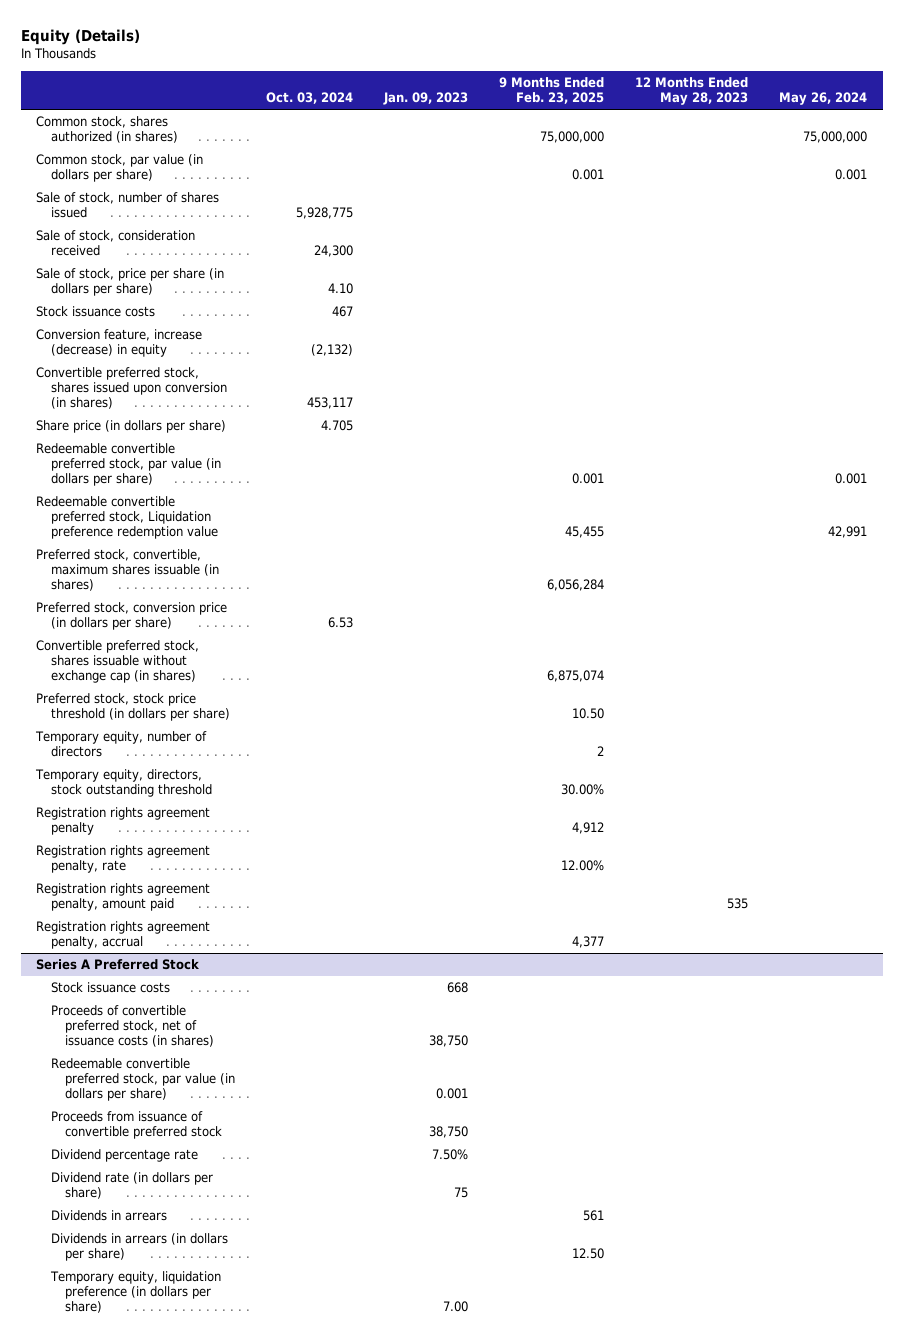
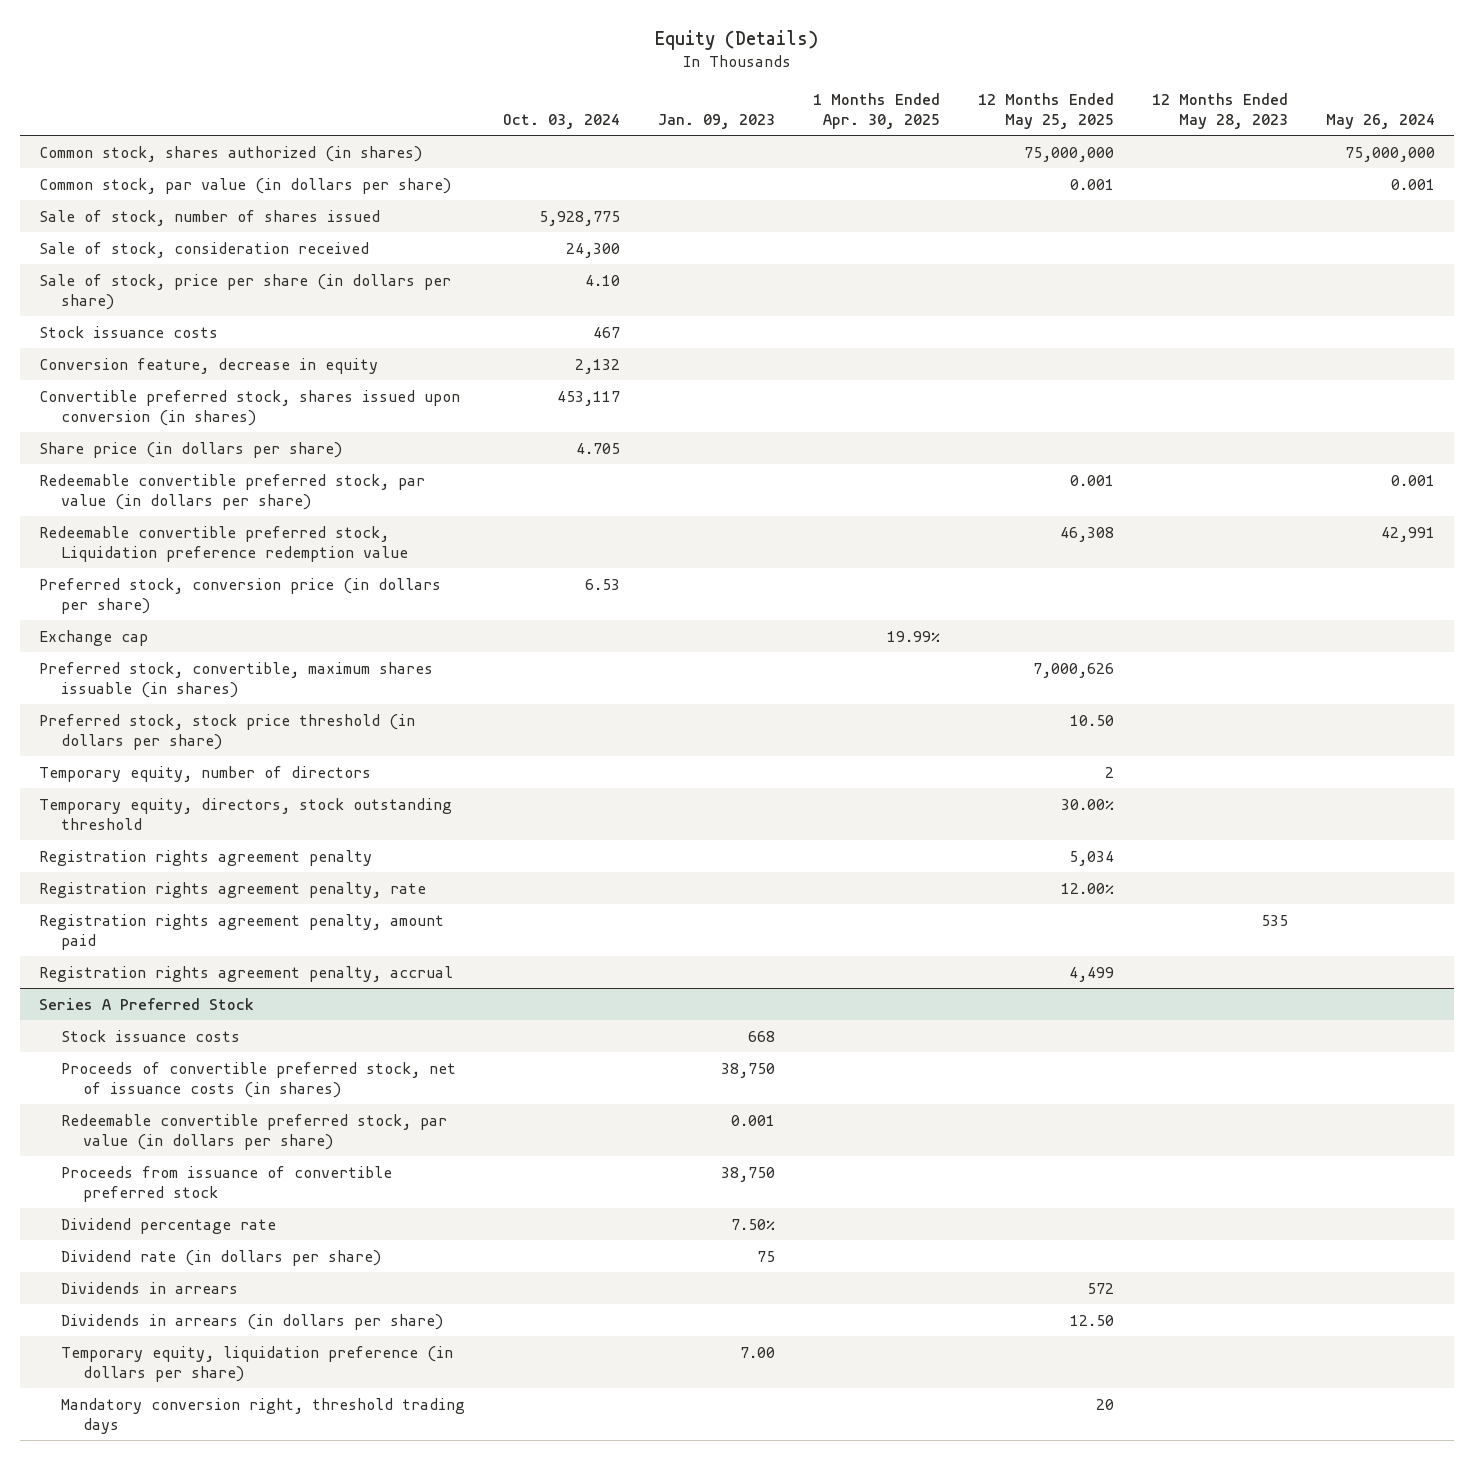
[498,77,604,105] 9 Months Ended Feb. 23, 2025 -> none
none -> [813,92,941,129] 1 Months Ended Apr. 30, 2025
none -> [978,92,1115,129] 12 Months Ended May 25, 2025
[36,329,203,358] Conversion feature, increase (decrease) in equity -> [39,357,379,374] Conversion feature, decrease in equity
[310,344,353,357] (2,132) -> [575,358,621,374] 2,132
[36,640,200,684] Convertible preferred stock, shares issuable without exchange cap (in shares) -> none
none -> [39,629,149,646] Exchange cap
[36,549,219,592] Preferred stock, convertible, maximum shares issuable (in shares) -> [39,661,434,698] Preferred stock, convertible, maximum shares issuable (in shares)
none -> [61,1397,466,1434] Mandatory conversion right, threshold trading days

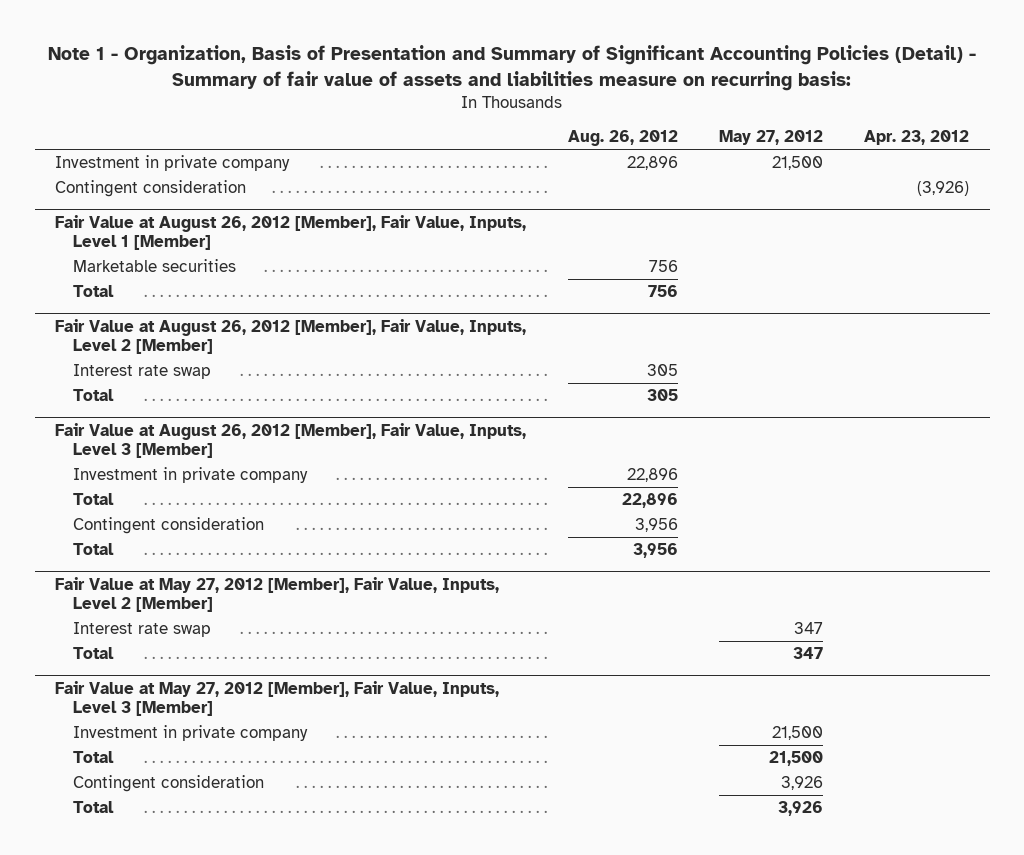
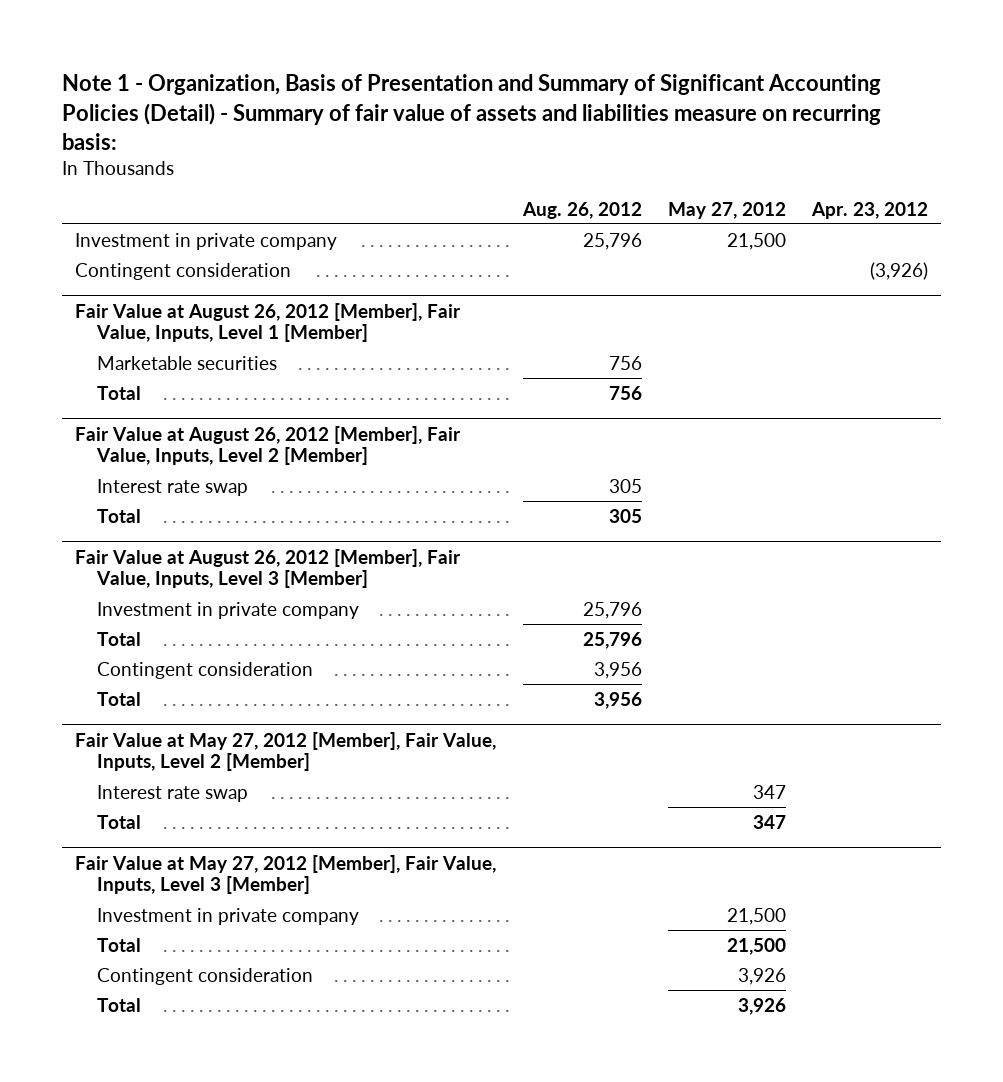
[626,156,678,171] 22,896 -> [582,232,642,250] 25,796
[626,468,678,483] 22,896 -> [582,601,642,619] 25,796
[621,493,678,509] 22,896 -> [582,631,642,649] 25,796

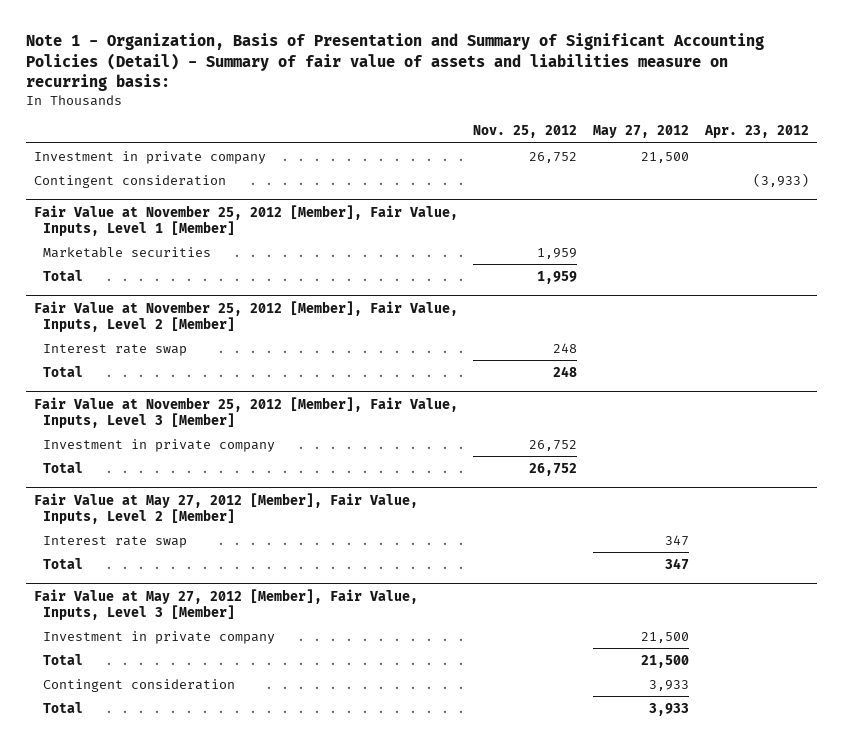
[521,201,642,219] Aug. 26, 2012 -> none
none -> [473,125,578,139] Nov. 25, 2012
[869,261,928,280] (3,926) -> [753,172,810,187] (3,933)
[75,302,462,343] Fair Value at August 26, 2012 [Member], Fair Value, Inputs, Level 1 [Member] -> [33,204,458,236] Fair Value at November 25, 2012 [Member], Fair Value, Inputs, Level 1 [Member]
[75,425,462,466] Fair Value at August 26, 2012 [Member], Fair Value, Inputs, Level 2 [Member] -> [33,300,458,332] Fair Value at November 25, 2012 [Member], Fair Value, Inputs, Level 2 [Member]
[75,548,462,589] Fair Value at August 26, 2012 [Member], Fair Value, Inputs, Level 3 [Member] -> [33,396,458,428] Fair Value at November 25, 2012 [Member], Fair Value, Inputs, Level 3 [Member]
[96,661,313,679] Contingent consideration -> none
[96,691,141,706] Total -> none
[737,967,786,985] 3,926 -> [649,679,690,691] 3,933
[737,997,786,1015] 3,926 -> [649,702,690,716] 3,933

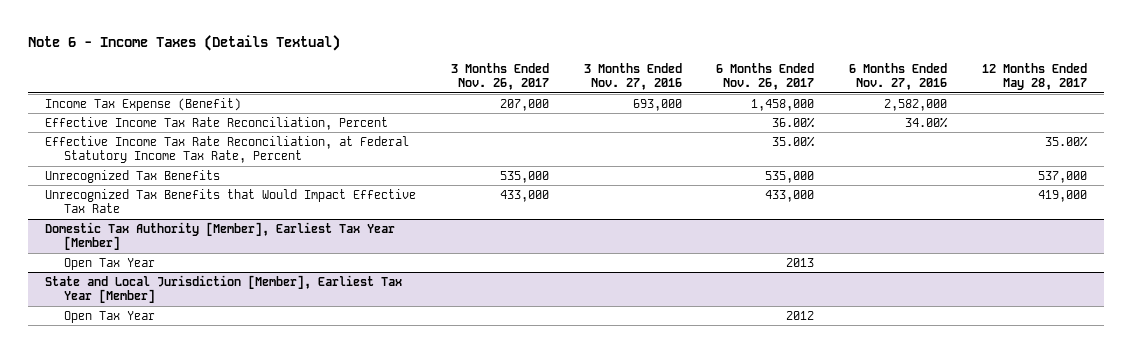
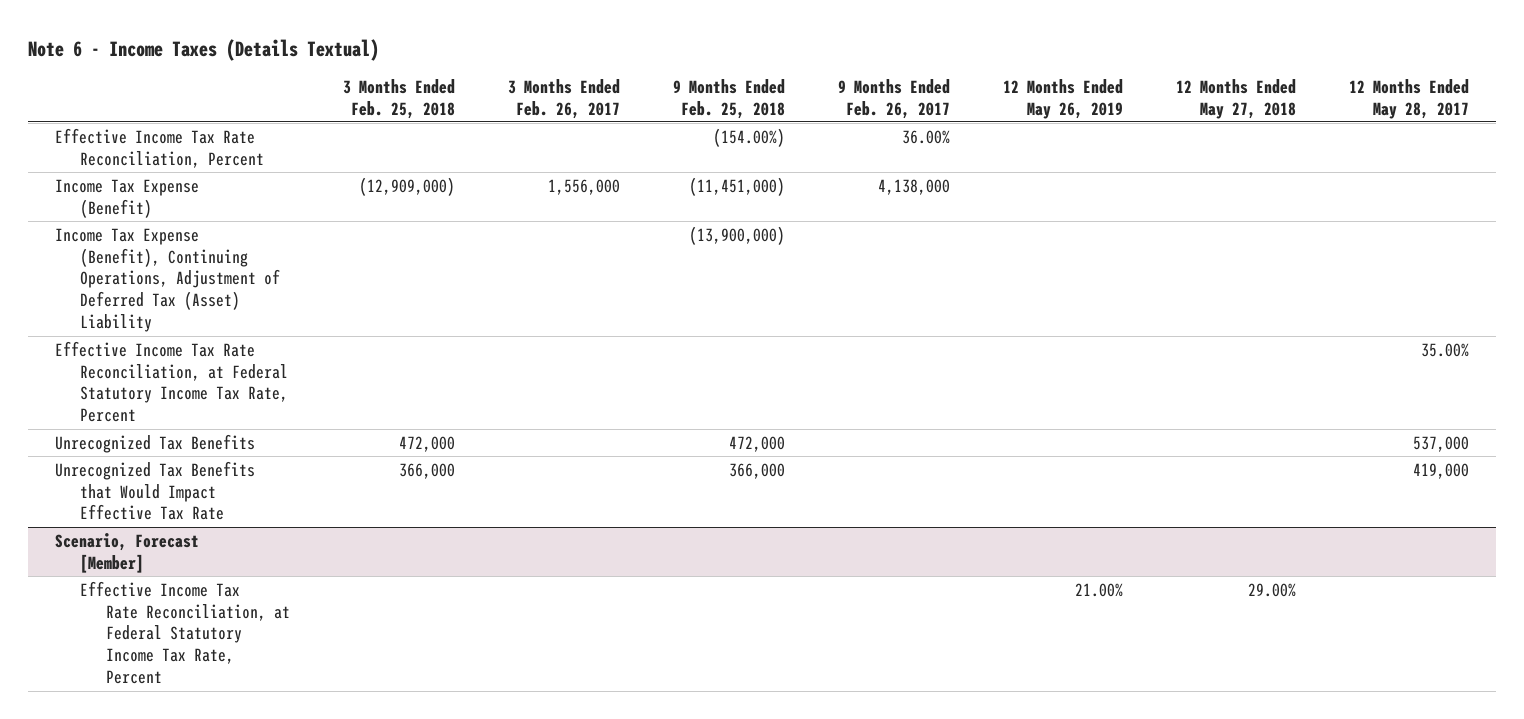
[451,62,550,91] 3 Months Ended Nov. 26, 2017 -> none
[583,62,682,91] 3 Months Ended Nov. 27, 2016 -> none
[716,62,815,91] 6 Months Ended Nov. 26, 2017 -> none
[849,62,948,91] 6 Months Ended Nov. 27, 2016 -> none
none -> [343,78,456,119] 3 Months Ended Feb. 25, 2018
none -> [508,78,621,119] 3 Months Ended Feb. 26, 2017
none -> [673,78,786,119] 9 Months Ended Feb. 25, 2018
none -> [838,78,951,119] 9 Months Ended Feb. 26, 2017
none -> [1003,78,1124,119] 12 Months Ended May 26, 2019
none -> [1176,78,1297,119] 12 Months Ended May 27, 2018
[45,97,242,111] Income Tax Expense (Benefit) -> [54,178,199,218] Income Tax Expense (Benefit)
none -> [54,227,281,333] Income Tax Expense (Benefit), Continuing Operations, Adjustment of Deferred Tax (Asset) Liability
[45,221,396,251] Domestic Tax Authority [Member], Earliest Tax Year [Member] -> none
[63,257,155,270] Open Tax Year -> none
[45,274,403,304] State and Local Jurisdiction [Member], Earliest Tax Year [Member] -> none
[63,310,155,323] Open Tax Year -> none
none -> [54,532,199,573] Scenario, Forecast [Member]
none -> [80,580,291,685] Effective Income Tax Rate Reconciliation, at Federal Statutory Income Tax Rate, Percent

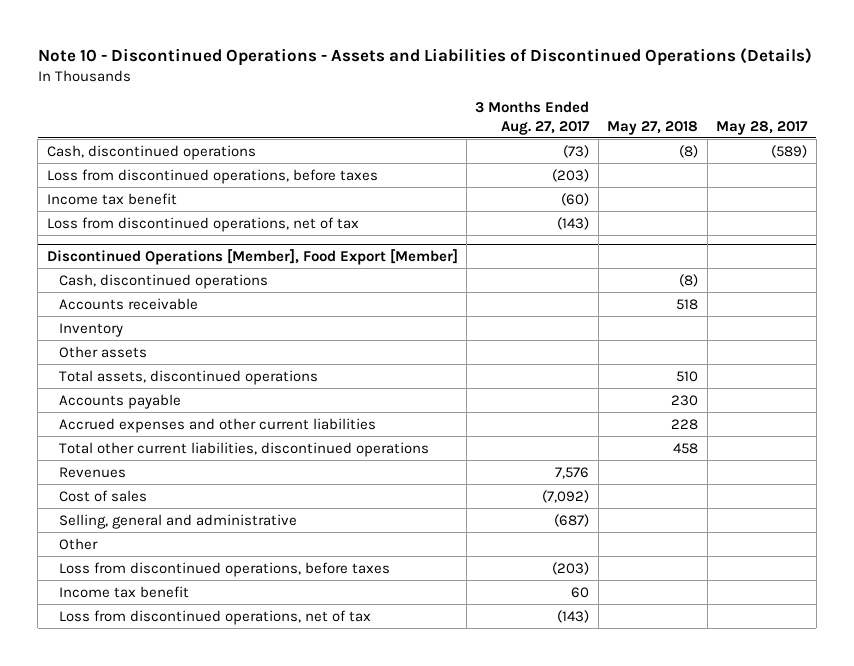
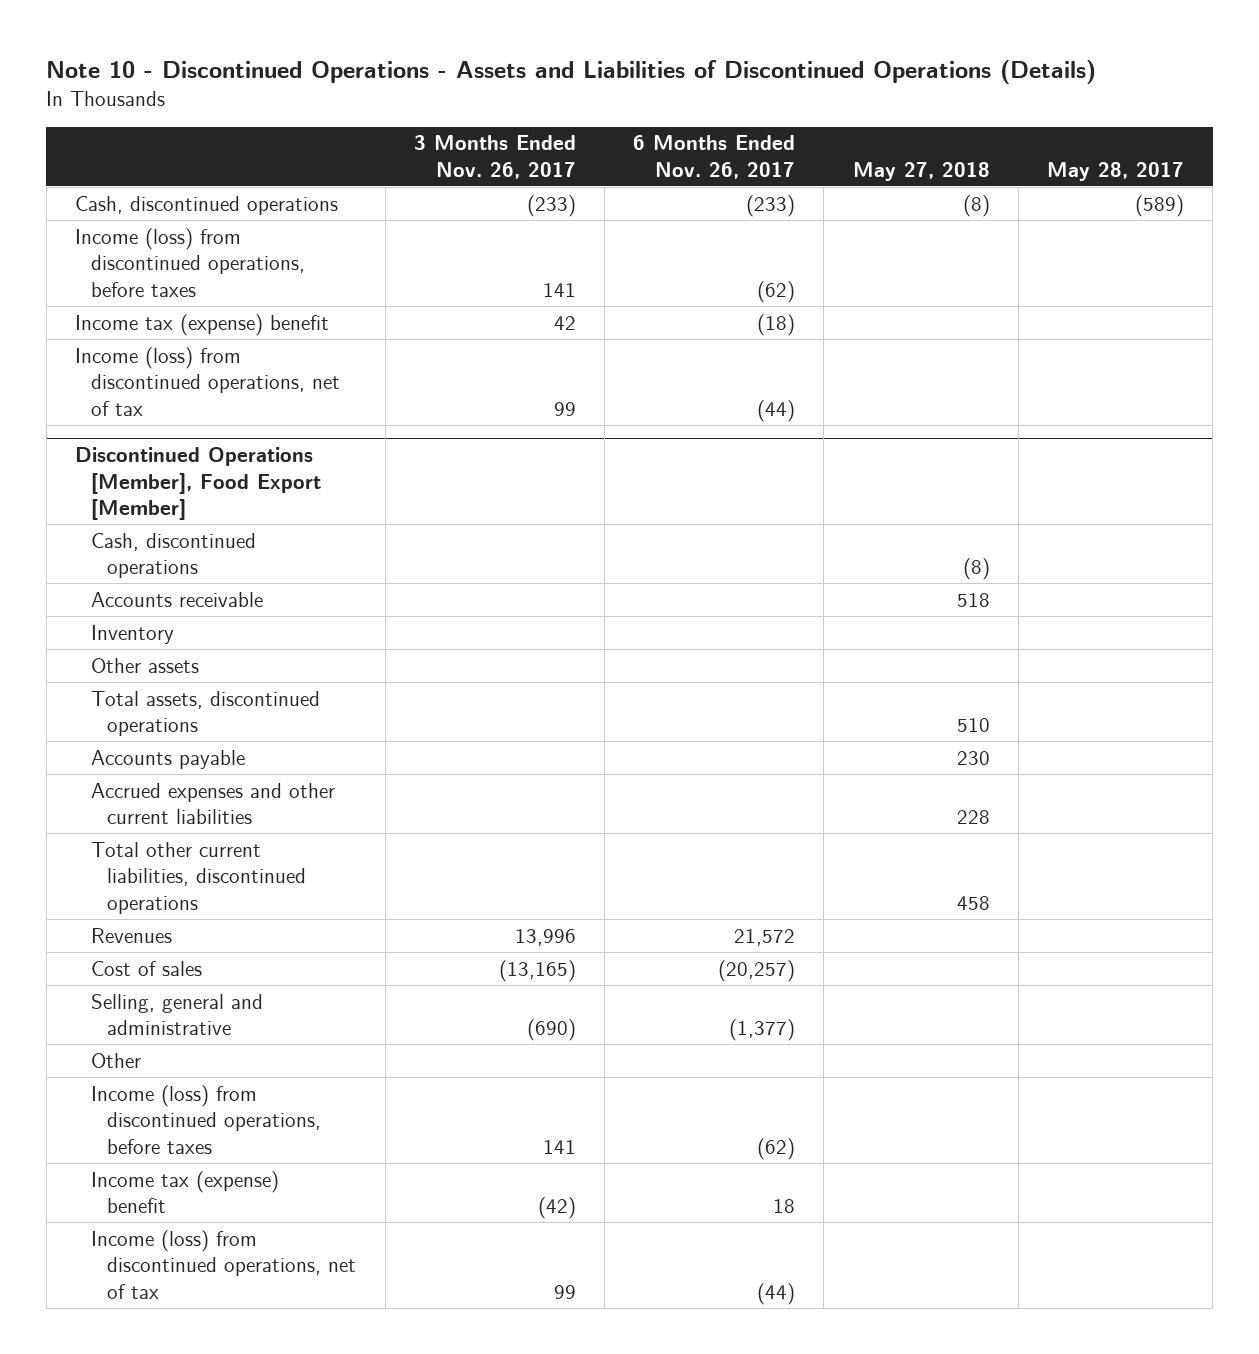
[475,101,591,135] 3 Months Ended Aug. 27, 2017 -> none
none -> [413,135,576,179] 3 Months Ended Nov. 26, 2017
none -> [633,135,796,179] 6 Months Ended Nov. 26, 2017
[46,168,378,184] Loss from discontinued operations, before taxes -> [74,227,306,297] Income (loss) from discontinued operations, before taxes
[46,192,177,205] Income tax benefit -> [74,313,329,336] Income tax (expense) benefit
[46,216,359,232] Loss from discontinued operations, net of tax -> [74,346,341,416] Income (loss) from discontinued operations, net of tax
[58,561,390,577] Loss from discontinued operations, before taxes -> [91,1084,322,1154] Income (loss) from discontinued operations, before taxes
[58,585,189,598] Income tax benefit -> [91,1170,280,1214] Income tax (expense) benefit
[58,609,371,625] Loss from discontinued operations, net of tax -> [91,1229,357,1299] Income (loss) from discontinued operations, net of tax

